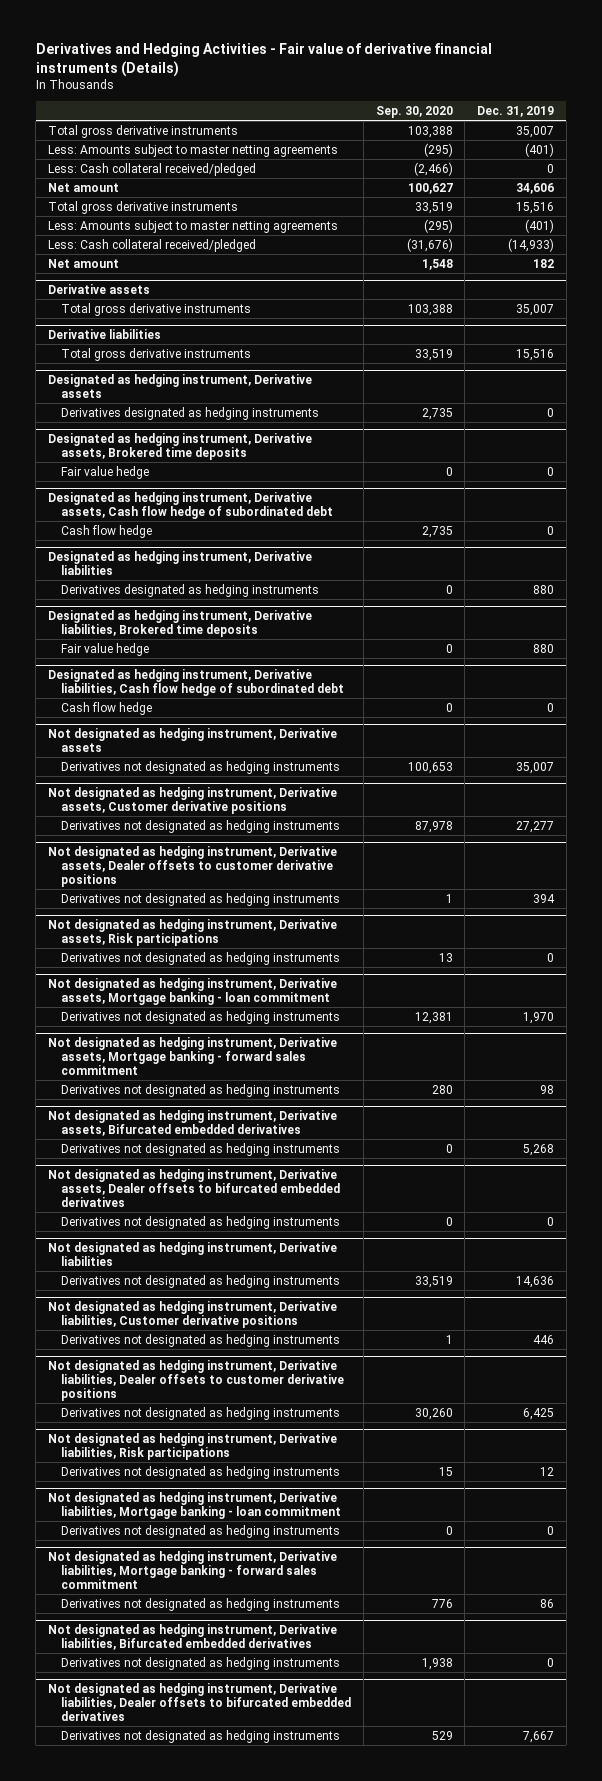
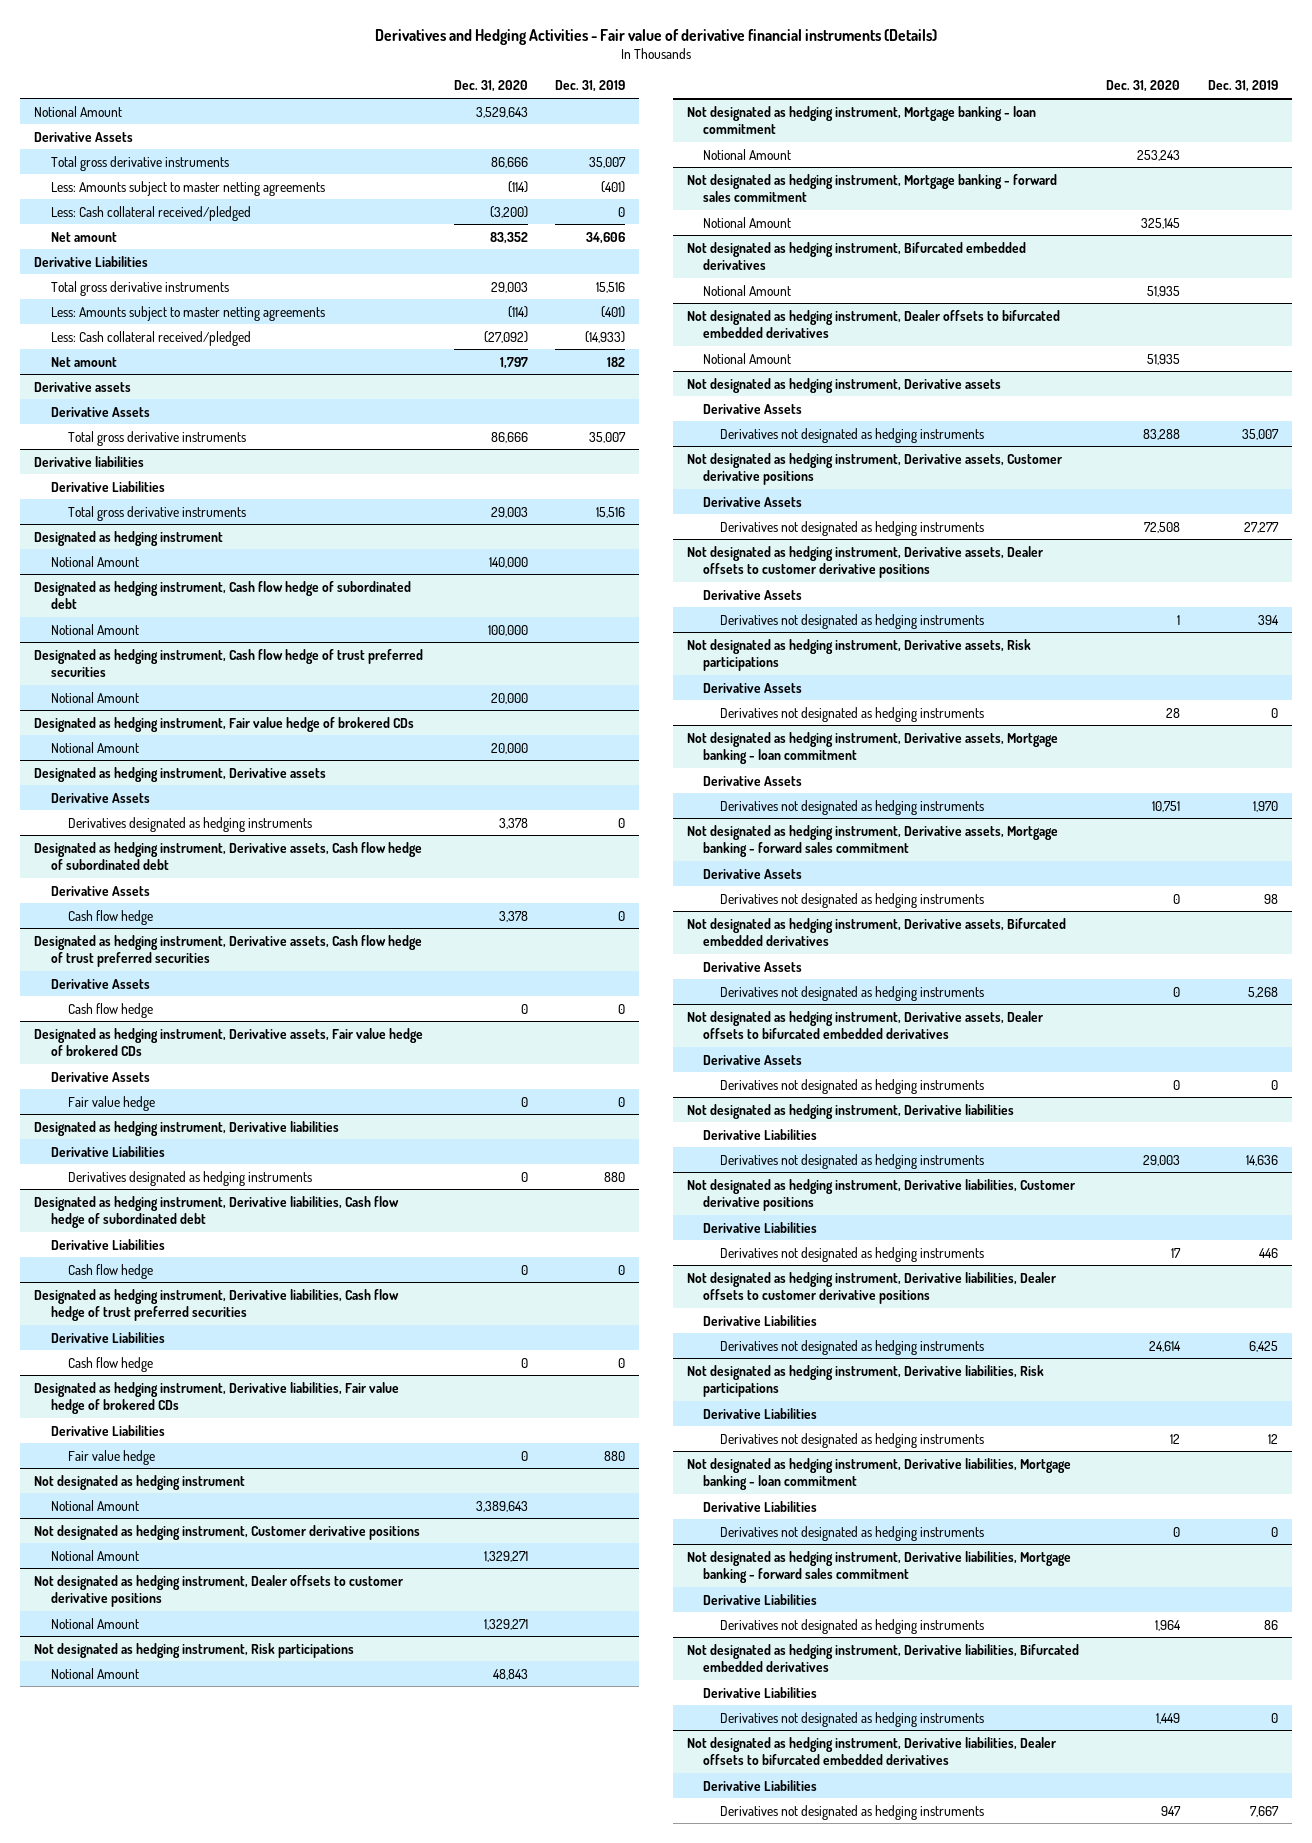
[375,106,453,119] Sep. 30, 2020 -> none
none -> [453,80,528,93] Dec. 31, 2020
none -> [34,105,123,117] Notional Amount
none -> [34,131,134,142] Derivative Assets
none -> [34,255,149,267] Derivative Liabilities
none -> [50,406,150,417] Derivative Assets
none -> [50,480,165,492] Derivative Liabilities
none -> [34,530,224,546] Designated as hedging instrument
none -> [50,555,139,567] Notional Amount
none -> [34,580,412,610] Designated as hedging instrument, Cash flow hedge of subordinated debt
none -> [50,623,139,635] Notional Amount
none -> [34,648,424,678] Designated as hedging instrument, Cash flow hedge of trust preferred securities
none -> [50,691,139,703] Notional Amount
none -> [34,716,415,732] Designated as hedging instrument, Fair value hedge of brokered CDs
none -> [50,741,139,753] Notional Amount
none -> [50,792,150,803] Derivative Assets
[48,432,313,460] Designated as hedging instrument, Derivative assets, Brokered time deposits -> none
[61,465,150,479] Fair value hedge -> none
none -> [50,885,150,896] Derivative Assets
none -> [34,934,423,968] Designated as hedging instrument, Derivative assets, Cash flow hedge of trust preferred securities
none -> [50,978,150,989] Derivative Assets
none -> [67,1002,153,1018] Cash flow hedge
none -> [34,1027,424,1057] Designated as hedging instrument, Derivative assets, Fair value hedge of brokered CDs
none -> [50,1071,150,1082] Derivative Assets
none -> [67,1095,155,1111] Fair value hedge
none -> [50,1145,165,1157] Derivative Liabilities
[48,609,313,637] Designated as hedging instrument, Derivative liabilities, Brokered time deposits -> none
[61,642,150,656] Fair value hedge -> none
none -> [50,1238,165,1250] Derivative Liabilities
none -> [34,1288,400,1322] Designated as hedging instrument, Derivative liabilities, Cash flow hedge of trust preferred securities
none -> [50,1331,165,1343] Derivative Liabilities
none -> [67,1356,153,1372] Cash flow hedge
none -> [34,1381,400,1415] Designated as hedging instrument, Derivative liabilities, Fair value hedge of brokered CDs
none -> [50,1424,165,1436] Derivative Liabilities
none -> [67,1449,155,1465] Fair value hedge
none -> [34,1474,246,1490] Not designated as hedging instrument
none -> [50,1499,139,1511] Notional Amount
none -> [34,1524,421,1540] Not designated as hedging instrument, Customer derivative positions
none -> [50,1549,139,1561] Notional Amount
none -> [34,1574,405,1608] Not designated as hedging instrument, Dealer offsets to customer derivative positions
none -> [50,1617,139,1629] Notional Amount
none -> [34,1642,355,1658] Not designated as hedging instrument, Risk participations
none -> [50,1667,139,1679] Notional Amount
none -> [686,105,1036,135] Not designated as hedging instrument, Mortgage banking - loan commitment
none -> [703,148,792,160] Notional Amount
none -> [686,173,1057,203] Not designated as hedging instrument, Mortgage banking - forward sales commitment
none -> [703,216,792,228] Notional Amount
none -> [686,241,1026,271] Not designated as hedging instrument, Bifurcated embedded derivatives
none -> [703,284,792,296] Notional Amount
none -> [686,309,1060,339] Not designated as hedging instrument, Dealer offsets to bifurcated embedded derivatives
none -> [703,352,792,364] Notional Amount
none -> [703,403,803,414] Derivative Assets
none -> [703,496,803,507] Derivative Assets
none -> [703,589,803,600] Derivative Assets
none -> [703,682,803,693] Derivative Assets
none -> [703,775,803,786] Derivative Assets
none -> [703,868,803,879] Derivative Assets
none -> [703,961,803,972] Derivative Assets
none -> [703,1054,803,1065] Derivative Assets
none -> [703,1128,818,1140] Derivative Liabilities
none -> [703,1221,818,1233] Derivative Liabilities
none -> [703,1314,818,1326] Derivative Liabilities
none -> [703,1407,818,1419] Derivative Liabilities
none -> [703,1500,818,1512] Derivative Liabilities
none -> [703,1593,818,1605] Derivative Liabilities
none -> [703,1686,818,1698] Derivative Liabilities
none -> [703,1779,818,1791] Derivative Liabilities

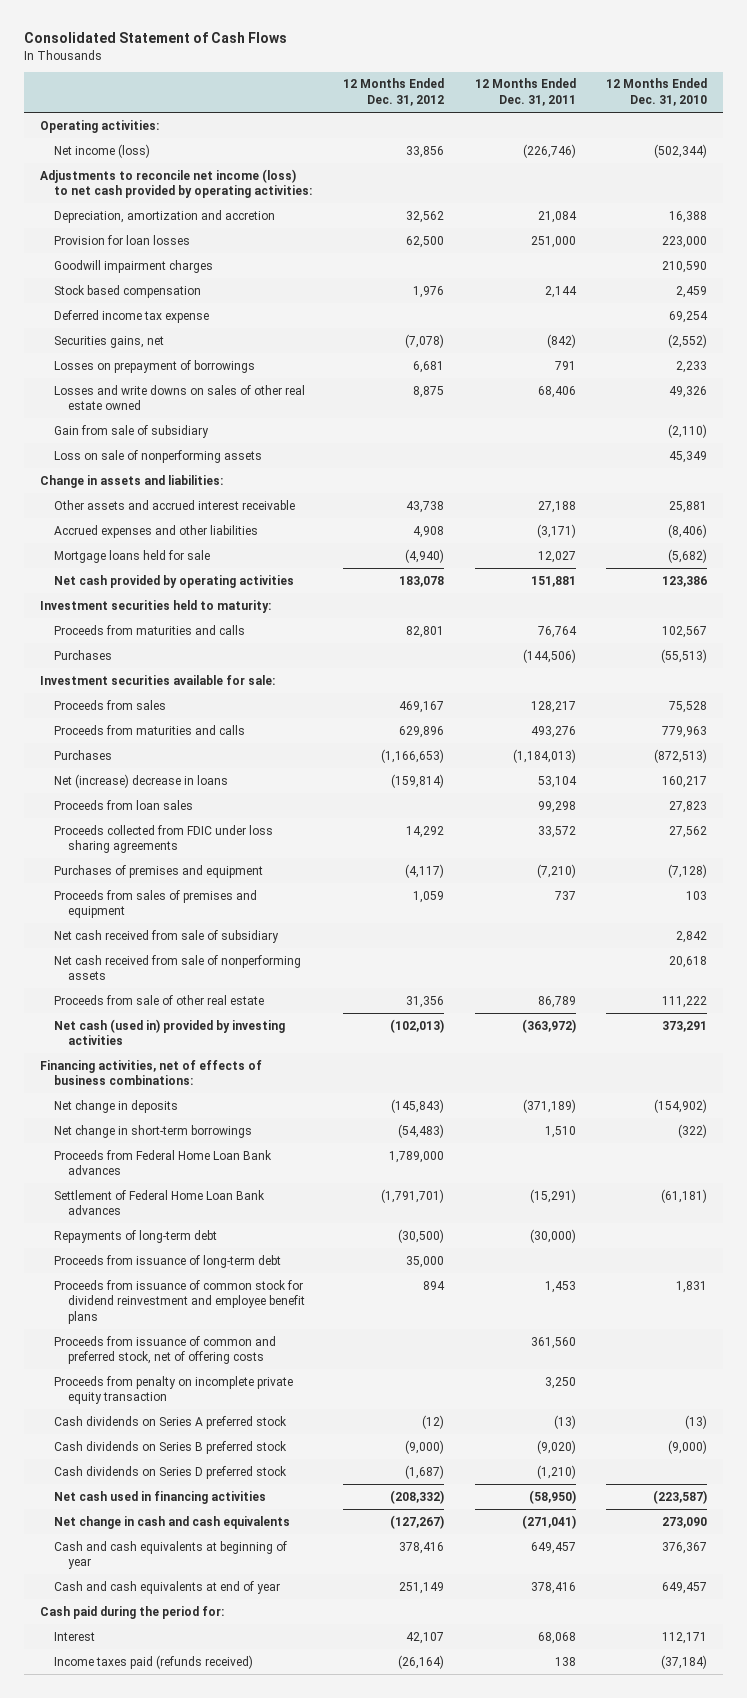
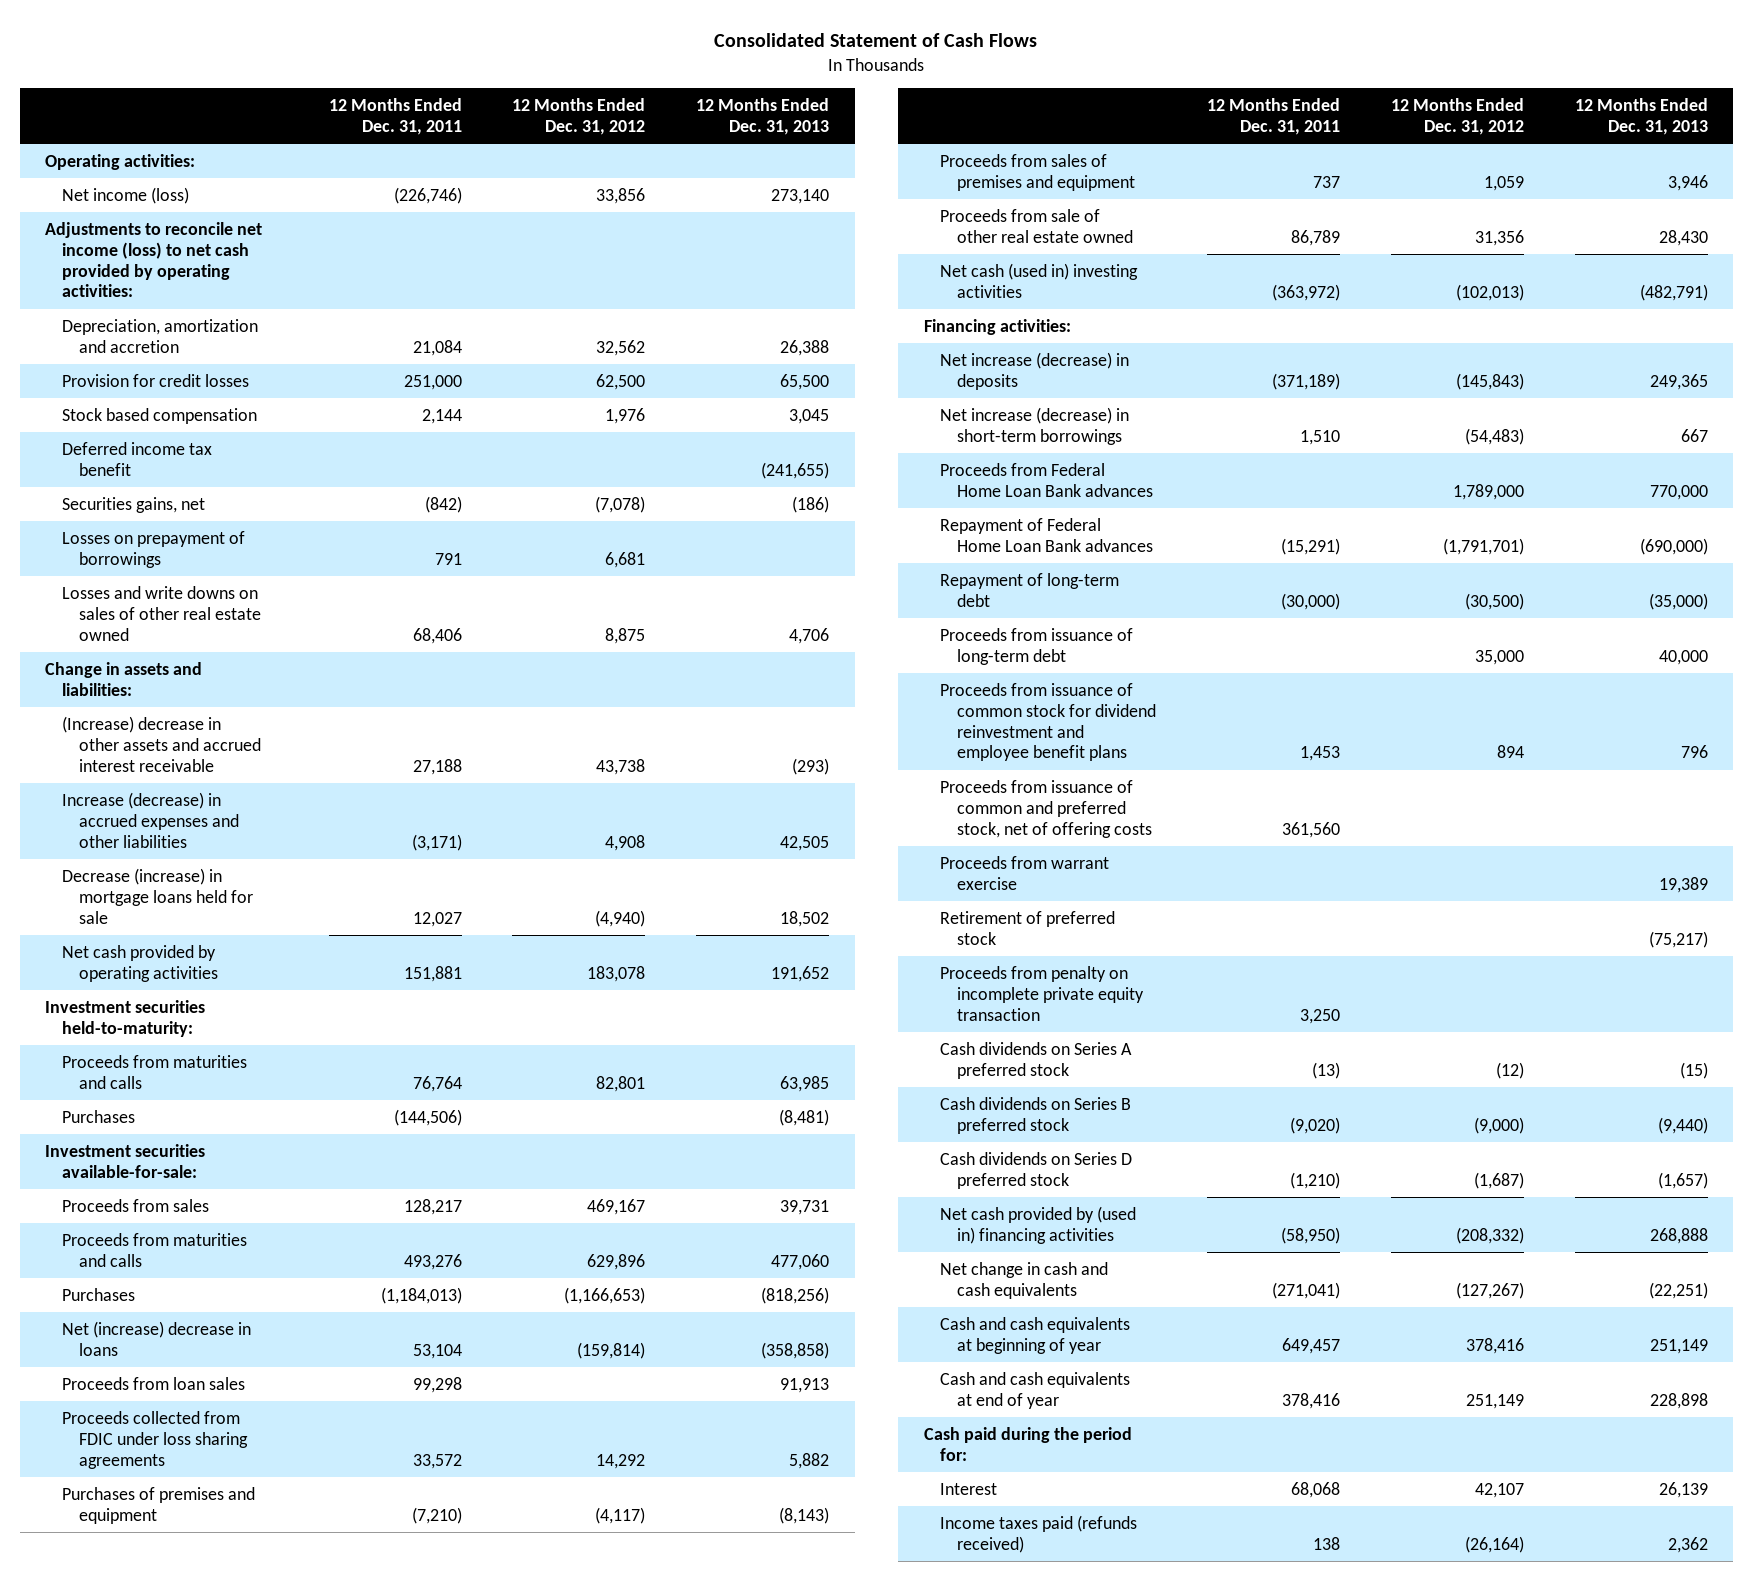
[606,78,708,106] 12 Months Ended Dec. 31, 2010 -> none
none -> [696,97,830,135] 12 Months Ended Dec. 31, 2013
[53,259,213,273] Goodwill impairment charges -> none
[53,234,190,245] Provision for loan losses -> [62,373,250,387] Provision for credit losses
[53,309,209,323] Deferred income tax expense -> [62,441,213,476] Deferred income tax benefit
[53,424,209,438] Gain from sale of subsidiary -> none
[53,449,262,463] Loss on sale of nonperforming assets -> none
[53,499,295,510] Other assets and accrued interest receivable -> [62,715,261,772] (Increase) decrease in other assets and accrued interest receivable
[53,524,258,538] Accrued expenses and other liabilities -> [62,791,239,848] Increase (decrease) in accrued expenses and other liabilities
[53,549,210,563] Mortgage loans held for sale -> [62,867,253,924] Decrease (increase) in mortgage loans held for sale
[39,599,271,613] Investment securities held to maturity: -> [45,999,206,1037] Investment securities held-to-maturity:
[39,674,275,685] Investment securities available for sale: -> [45,1143,206,1178] Investment securities available-for-sale:
[53,929,279,943] Net cash received from sale of subsidiary -> none
[53,954,301,981] Net cash received from sale of nonperforming assets -> none
[53,994,264,1005] Proceeds from sale of other real estate -> [940,208,1134,243] Proceeds from sale of other real estate owned
[53,1018,285,1046] Net cash (used in) provided by investing activities -> [940,262,1139,298] Net cash (used in) investing activities
[39,1059,262,1086] Financing activities, net of effects of business combinations: -> [923,318,1071,335] Financing activities:
[53,1099,178,1113] Net change in deposits -> [940,351,1130,390] Net increase (decrease) in deposits
[53,1124,252,1138] Net change in short-term borrowings -> [940,406,1130,445] Net increase (decrease) in short-term borrowings
[53,1189,265,1216] Settlement of Federal Home Loan Bank advances -> [940,517,1154,552] Repayment of Federal Home Loan Bank advances
[53,1229,217,1243] Repayments of long-term debt -> [940,572,1120,607] Repayment of long-term debt
none -> [940,855,1110,890] Proceeds from warrant exercise
none -> [940,910,1116,945] Retirement of preferred stock
[53,1490,266,1504] Net cash used in financing activities -> [940,1205,1137,1244] Net cash provided by (used in) financing activities

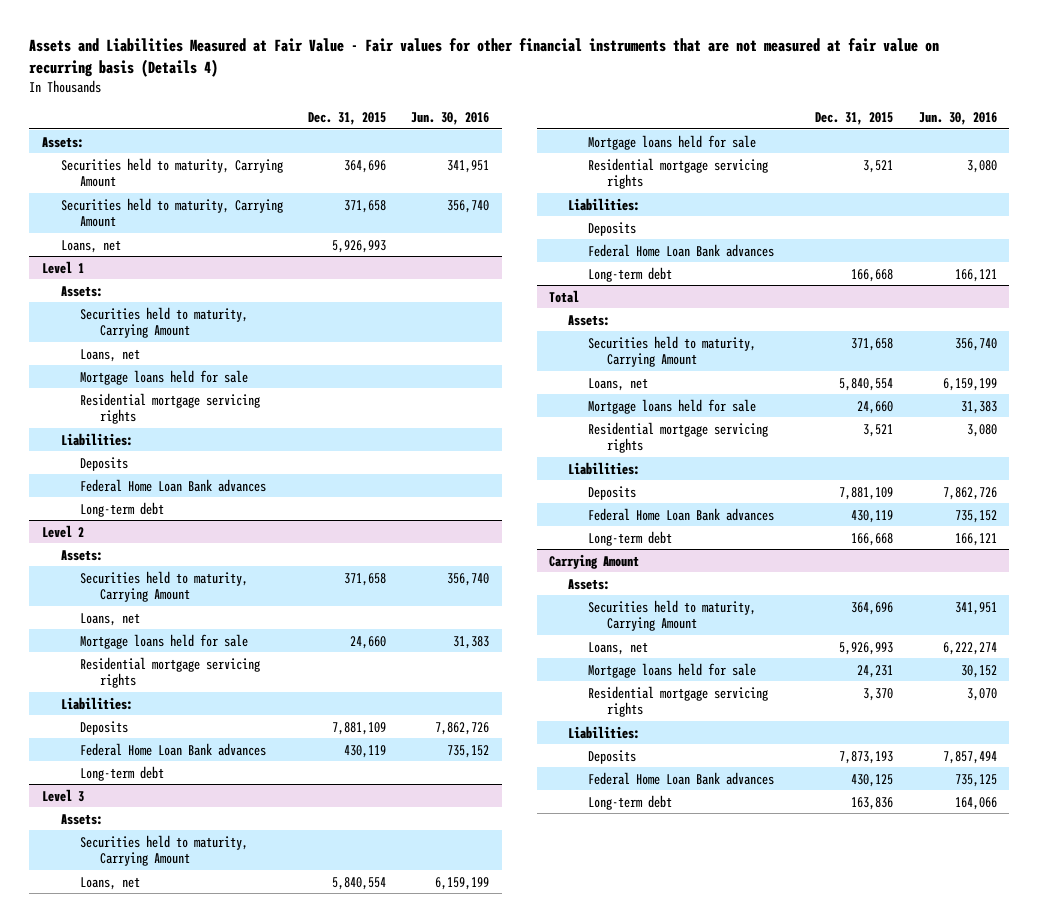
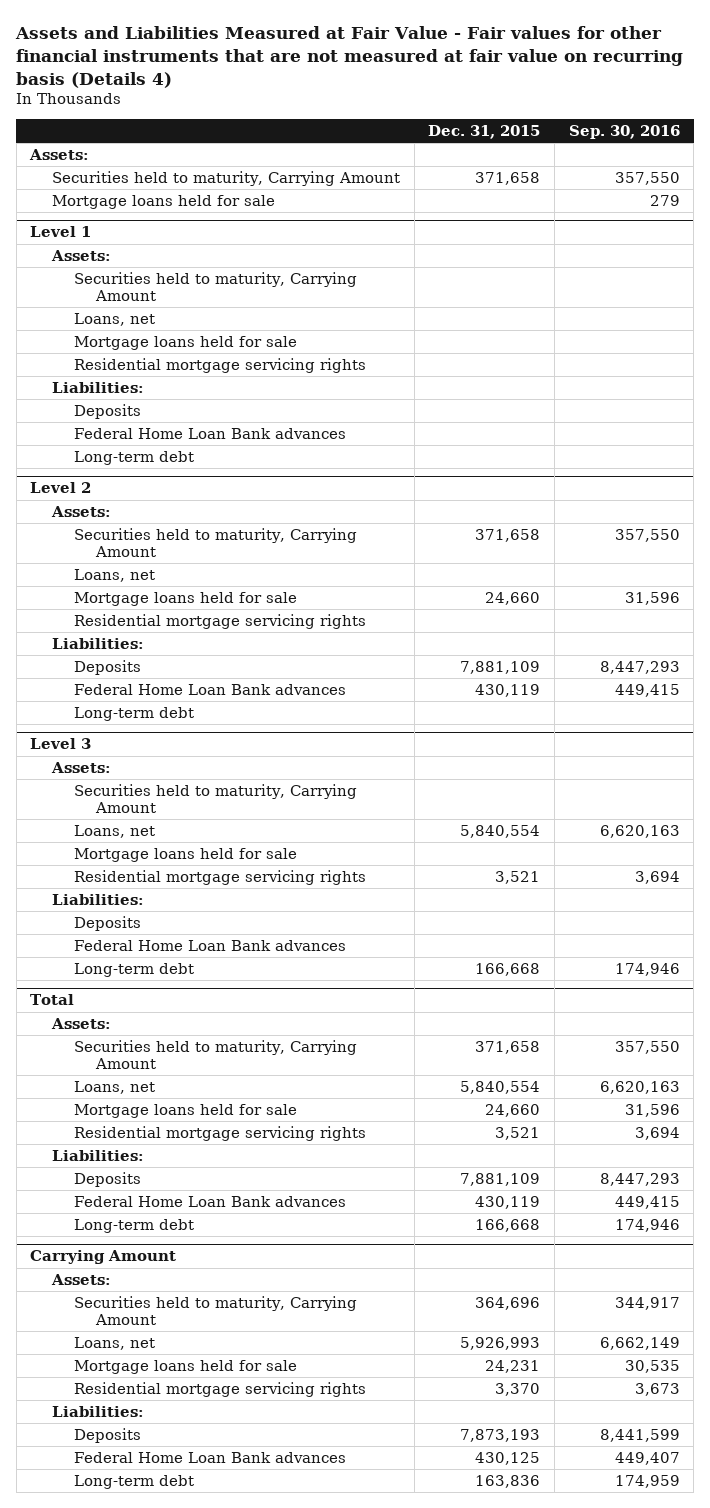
[411,112,490,126] Jun. 30, 2016 -> none
none -> [568,125,680,140] Sep. 30, 2016
[61,157,284,188] Securities held to maturity, Carrying Amount -> none
[61,239,122,253] Loans, net -> none
none -> [52,194,276,209] Mortgage loans held for sale

